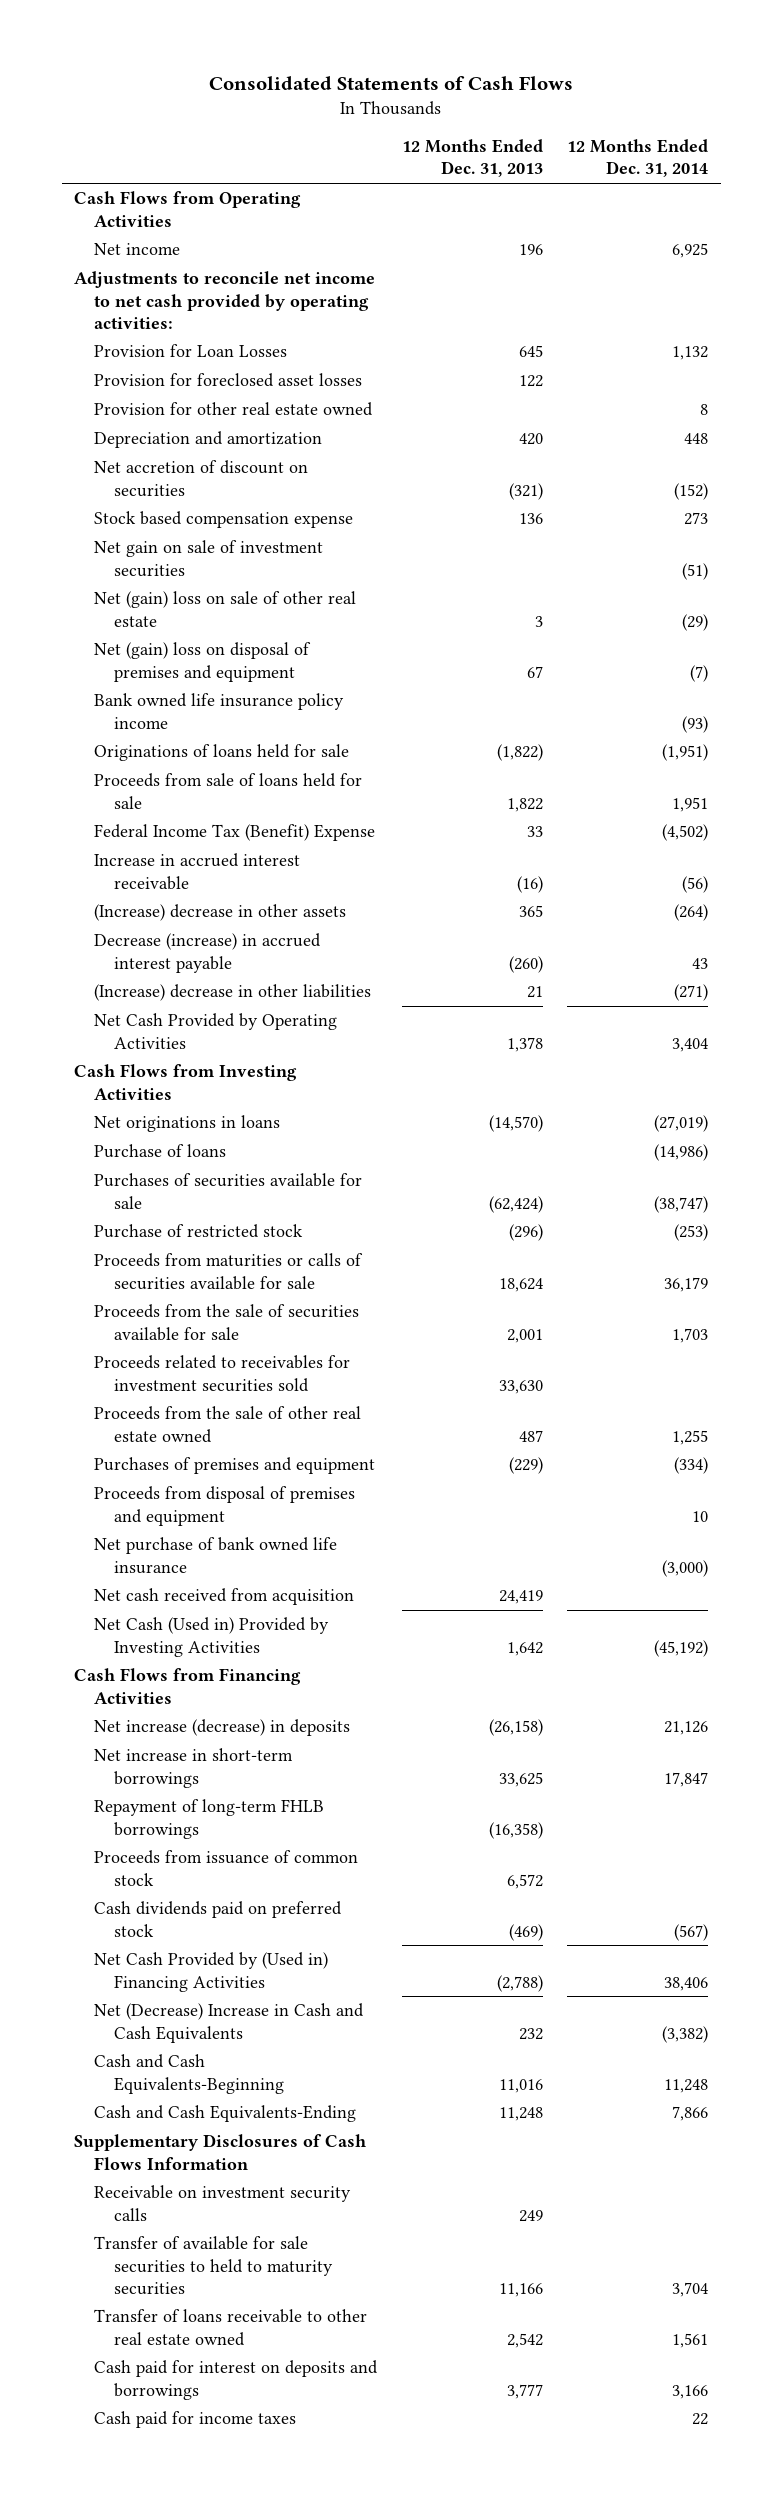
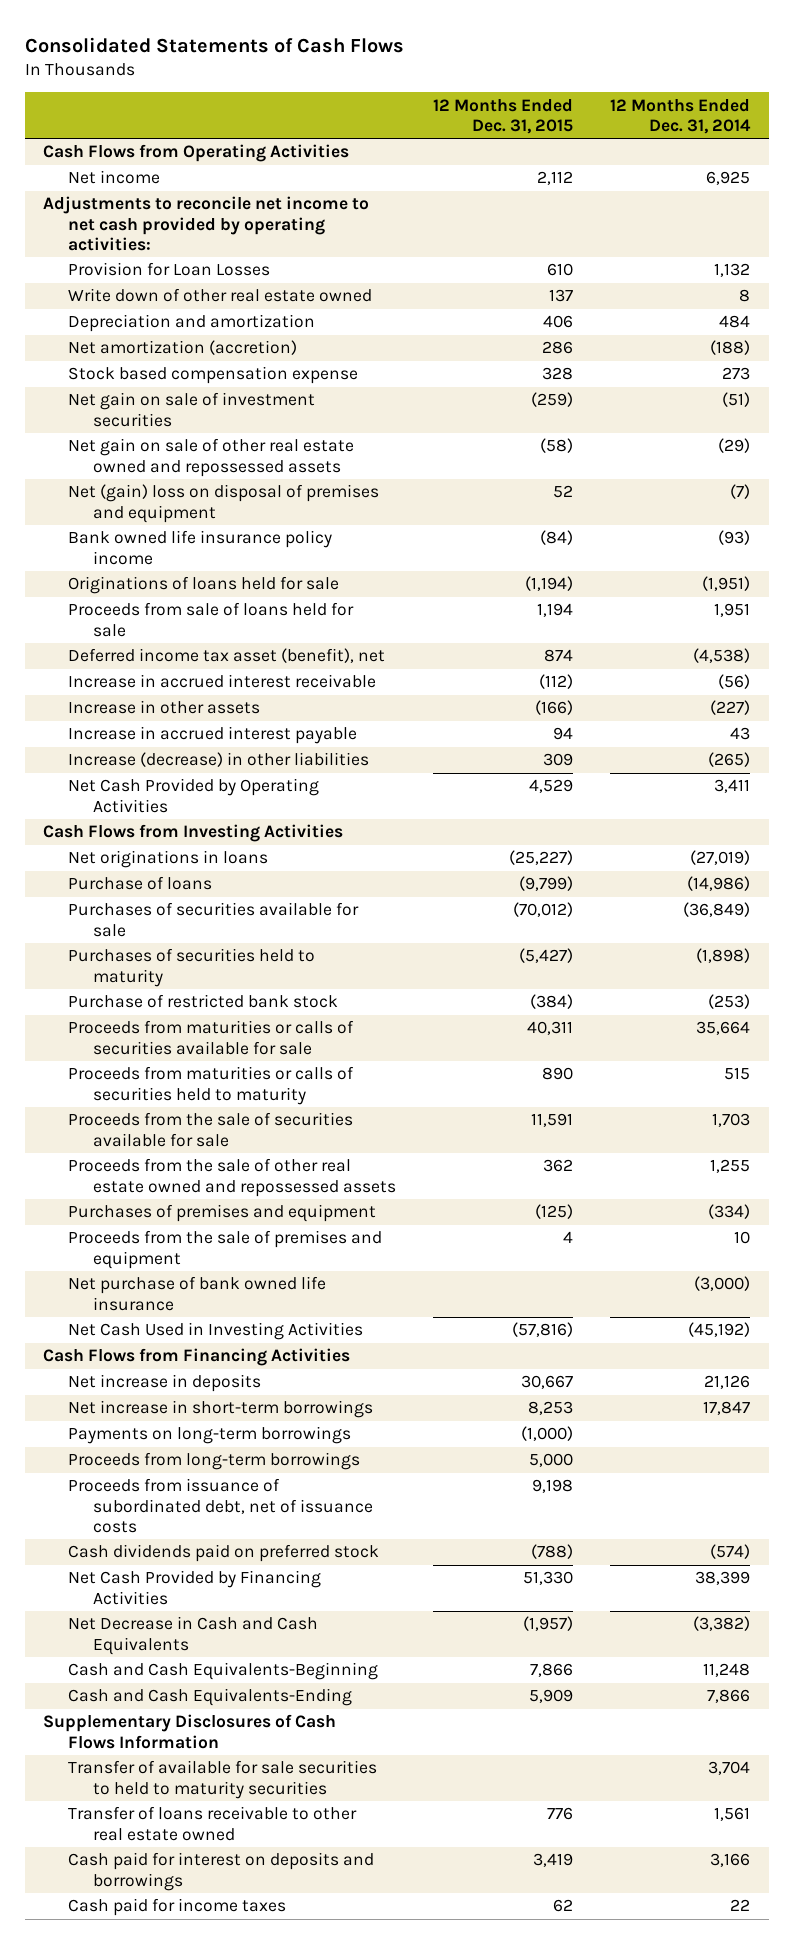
[401,139,543,178] 12 Months Ended Dec. 31, 2013 -> none
none -> [433,98,574,135] 12 Months Ended Dec. 31, 2015
[93,373,362,388] Provision for foreclosed asset losses -> none
[93,402,373,417] Provision for other real estate owned -> none
none -> [68,288,373,303] Write down of other real estate owned
[684,433,709,445] 448 -> [719,315,751,329] 484
[93,460,308,497] Net accretion of discount on securities -> [68,340,298,356] Net amortization (accretion)
[674,482,709,500] (152) -> [710,340,751,356] (188)
[93,591,356,627] Net (gain) loss on sale of other real estate -> [68,438,355,477] Net gain on sale of other real estate owned and repossessed assets
[93,824,375,842] Federal Income Tax (Benefit) Expense -> none
none -> [68,648,386,664] Deferred income tax asset (benefit), net
[93,904,346,922] (Increase) decrease in other assets -> [68,700,261,715] Increase in other assets
[674,904,709,922] (264) -> [710,700,751,716] (227)
[93,933,321,973] Decrease (increase) in accrued interest payable -> [68,726,358,745] Increase in accrued interest payable
[93,984,371,1002] (Increase) decrease in other liabilities -> [68,752,370,768] Increase (decrease) in other liabilities
[674,984,709,1002] (271) -> [708,752,751,768] (265)
[672,1037,709,1052] 3,404 -> [714,779,751,794] 3,411
[654,1195,709,1213] (38,747) -> [683,902,751,918] (36,849)
none -> [68,948,316,987] Purchases of securities held to maturity
[93,1224,303,1239] Purchase of restricted stock -> [68,994,339,1009] Purchase of restricted bank stock
[664,1276,709,1292] 36,179 -> [696,1021,751,1036] 35,664
none -> [68,1066,355,1105] Proceeds from maturities or calls of securities held to maturity
[93,1355,350,1392] Proceeds related to receivables for investment securities sold -> none
[93,1406,361,1443] Proceeds from the sale of other real estate owned -> [68,1158,397,1197] Proceeds from the sale of other real estate owned and repossessed assets
[93,1486,355,1526] Proceeds from disposal of premises and equipment -> [68,1230,383,1269] Proceeds from the sale of premises and equipment
[93,1588,354,1606] Net cash received from acquisition -> none
[93,1617,329,1657] Net Cash (Used in) Provided by Investing Activities -> [68,1322,364,1341] Net Cash Used in Investing Activities
[93,1719,350,1737] Net increase (decrease) in deposits -> [68,1374,262,1393] Net increase in deposits
[93,1799,324,1839] Repayment of long-term FHLB borrowings -> none
[93,1850,358,1886] Proceeds from issuance of common stock -> none
none -> [68,1426,352,1445] Payments on long-term borrowings
none -> [68,1452,361,1471] Proceeds from long-term borrowings
none -> [68,1478,374,1534] Proceeds from issuance of subordinated debt, net of issuance costs
[674,1923,709,1941] (567) -> [710,1544,751,1560] (574)
[93,1952,328,1992] Net Cash Provided by (Used in) Financing Activities -> [68,1570,322,1605] Net Cash Provided by Financing Activities
[664,1976,709,1991] 38,406 -> [695,1571,751,1586] 38,399
[93,2003,364,2043] Net (Decrease) Increase in Cash and Cash Equivalents -> [68,1616,319,1655] Net Decrease in Cash and Cash Equivalents
[93,2185,351,2221] Receivable on investment security calls -> none

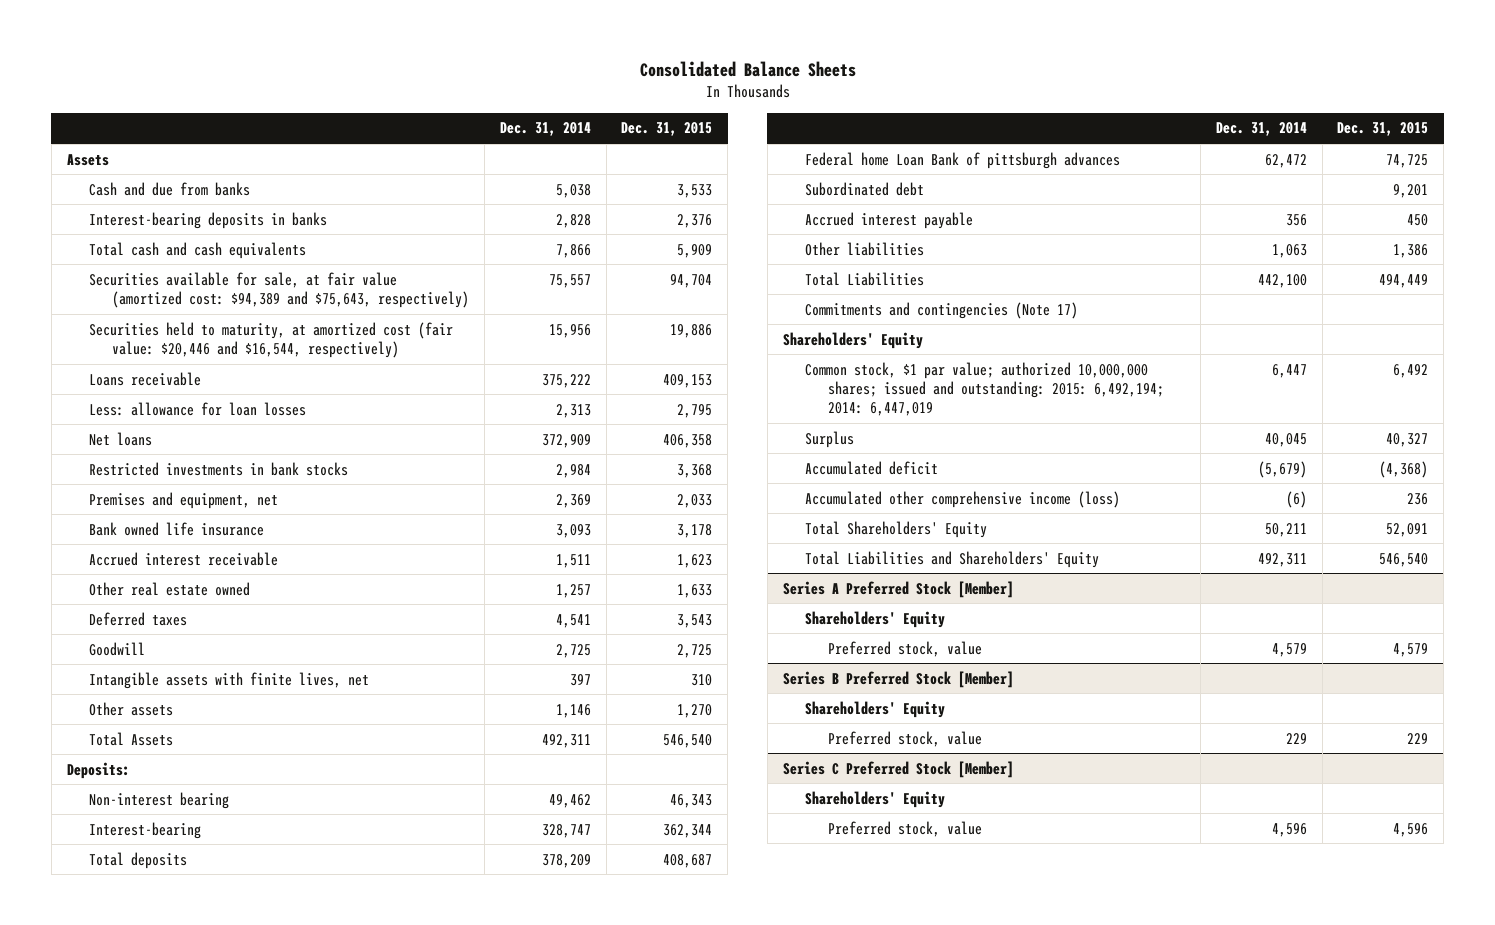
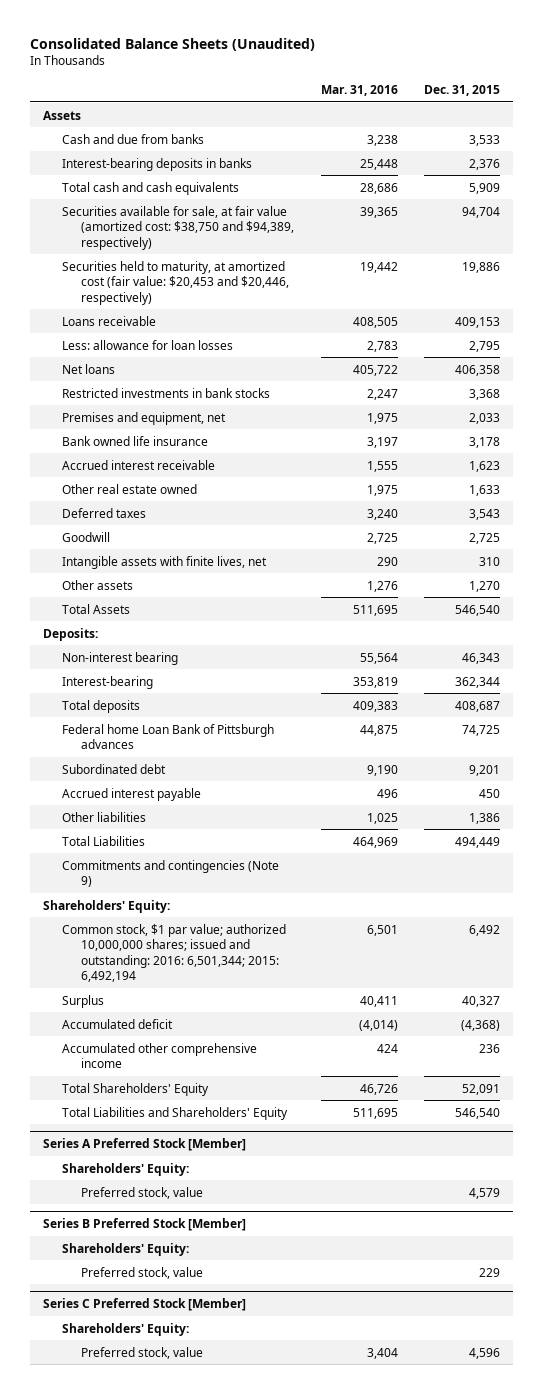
[639,60,856,77] Consolidated Balance Sheets -> [29,37,315,51] Consolidated Balance Sheets (Unaudited)
[499,122,591,137] Dec. 31, 2014 -> none
none -> [320,85,398,97] Mar. 31, 2016
[89,271,469,308] Securities available for sale, at fair value (amortized cost: $94,389 and $75,643, respectively) -> [62,205,295,250] Securities available for sale, at fair value (amortized cost: $38,750 and $94,389, respectively)
[89,321,454,358] Securities held to maturity, at amortized cost (fair value: $20,446 and $16,544, respectively) -> [62,260,290,305] Securities held to maturity, at amortized cost (fair value: $20,453 and $20,446, respectively)
[805,151,1121,169] Federal home Loan Bank of pittsburgh advances -> [62,723,275,750] Federal home Loan Bank of Pittsburgh advances
[805,301,1079,319] Commitments and contingencies (Note 17) -> [62,859,280,888] Commitments and contingencies (Note 9)
[782,331,923,349] Shareholders' Equity -> [42,899,170,913] Shareholders' Equity:
[805,361,1164,417] Common stock, $1 par value; authorized 10,000,000 shares; issued and outstanding: 2015: 6,492,194; 2014: 6,447,019 -> [62,923,287,983] Common stock, $1 par value; authorized 10,000,000 shares; issued and outstanding: 2016: 6,501,344; 2015: 6,492,194
[805,490,1121,508] Accumulated other comprehensive income (loss) -> [62,1042,258,1069] Accumulated other comprehensive income
[805,610,946,628] Shareholders' Equity -> [62,1162,190,1176] Shareholders' Equity:
[805,700,946,718] Shareholders' Equity -> [62,1242,190,1256] Shareholders' Equity:
[805,790,946,808] Shareholders' Equity -> [62,1322,190,1336] Shareholders' Equity:

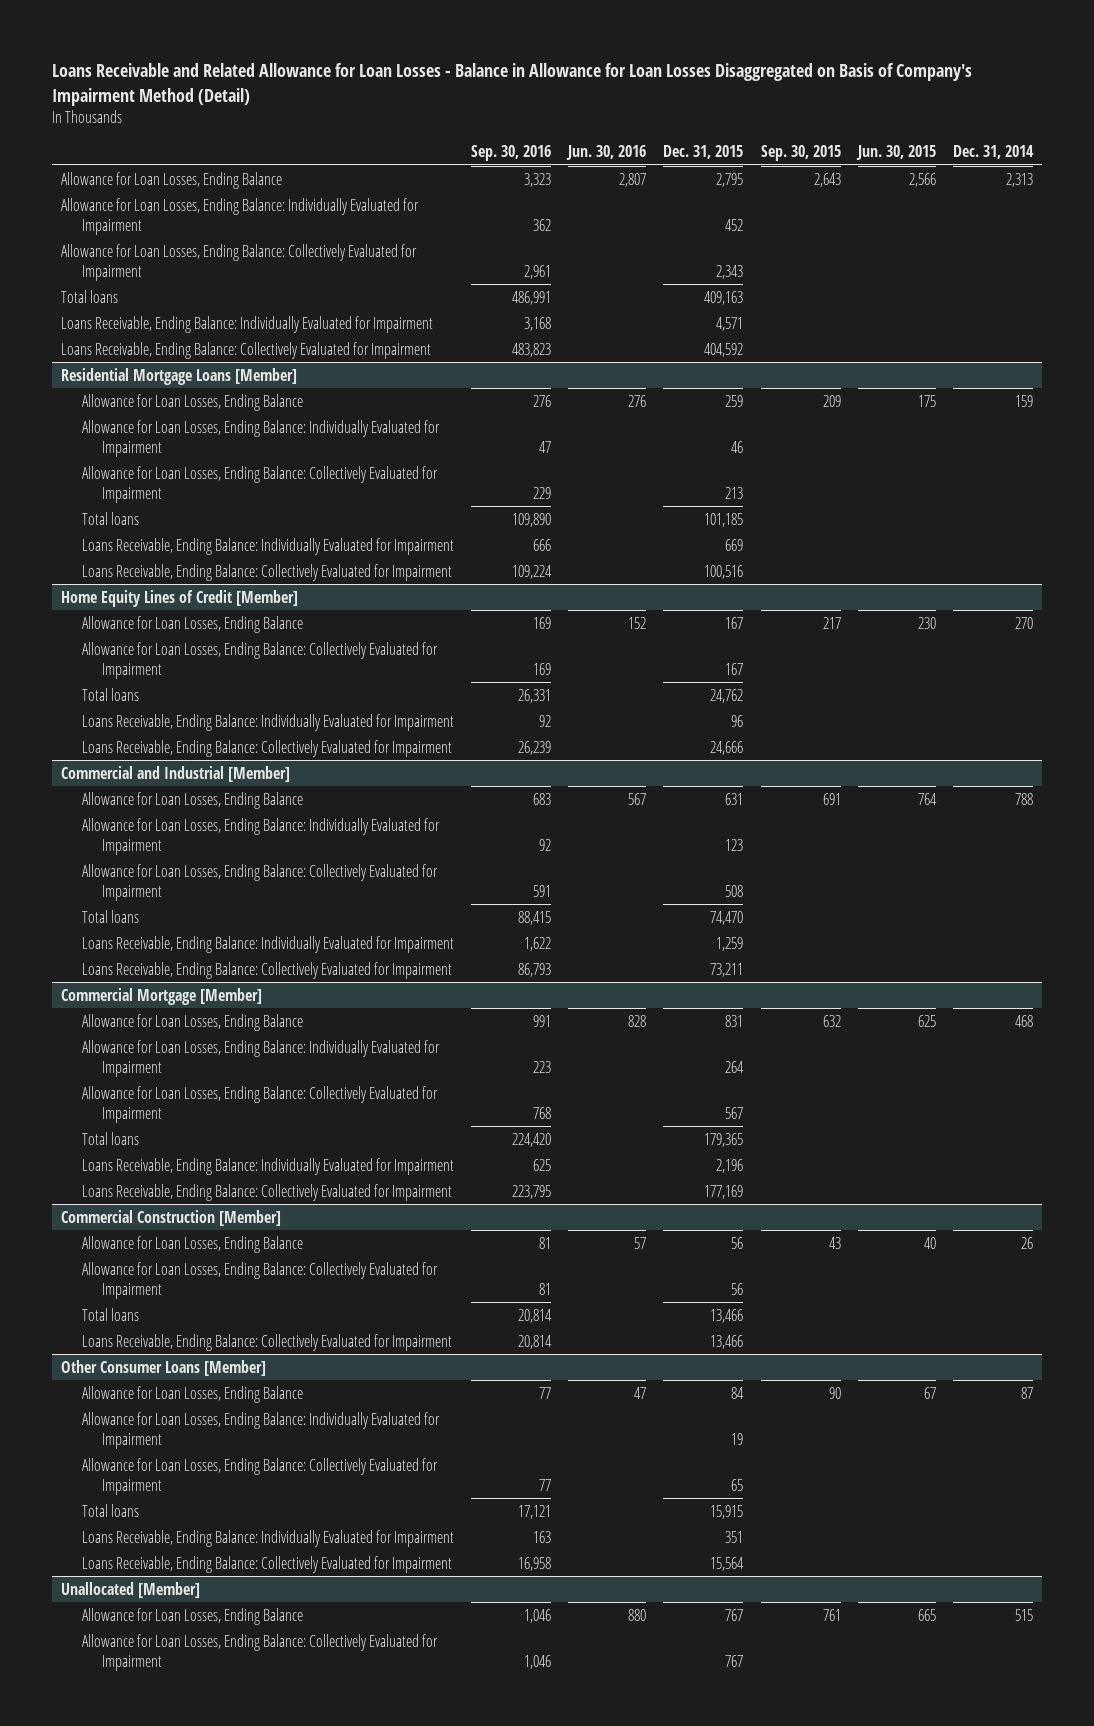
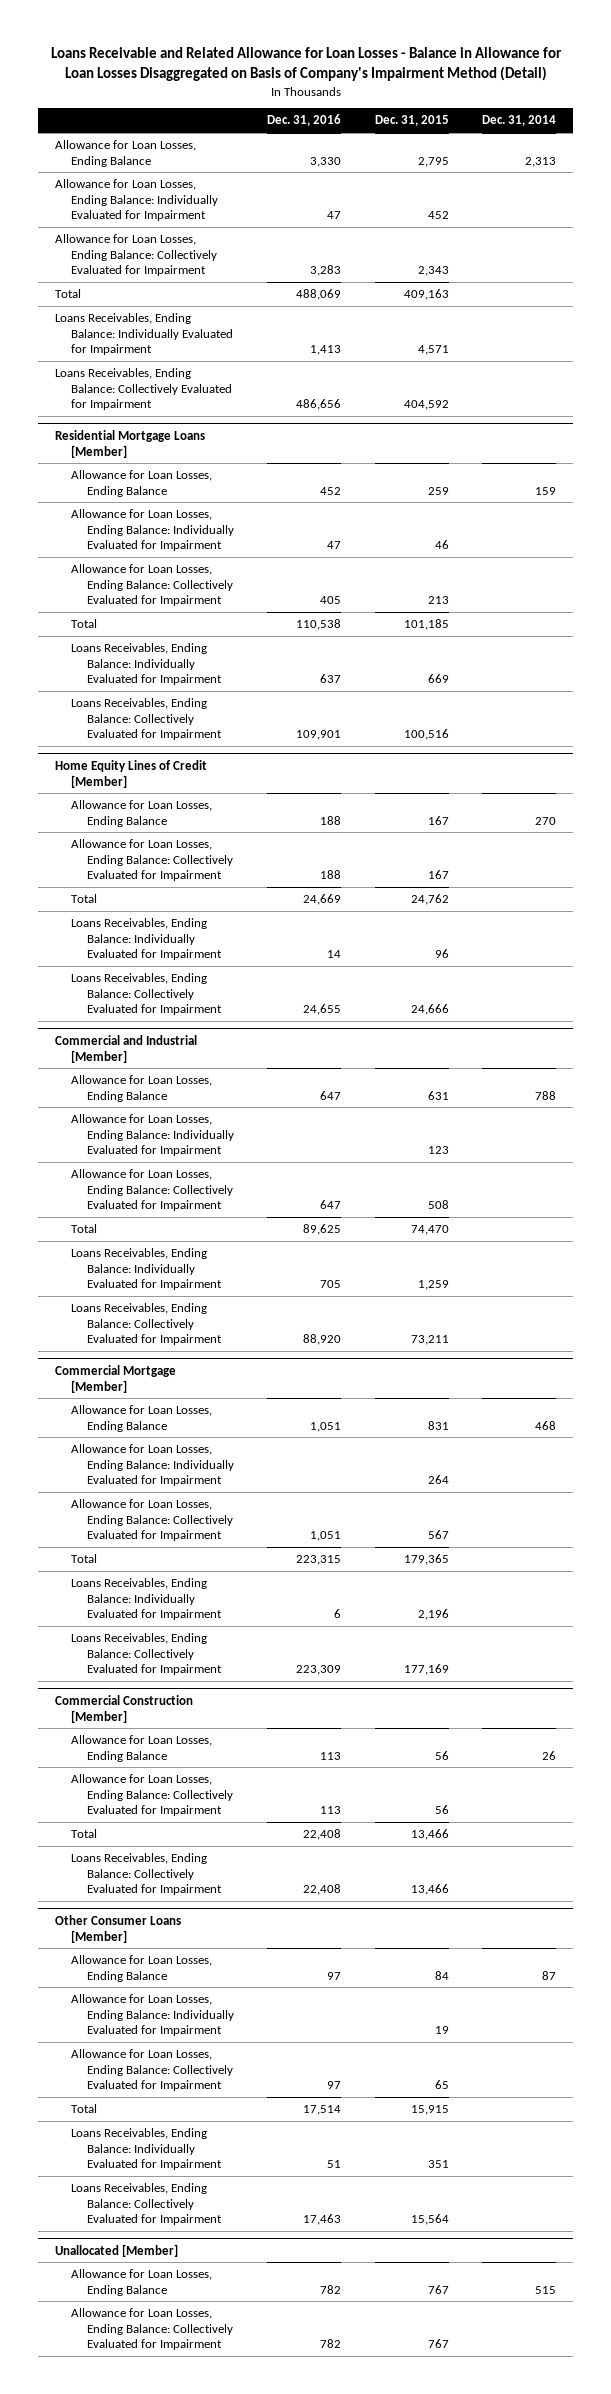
[470,145,551,162] Sep. 30, 2016 -> none
[566,145,647,161] Jun. 30, 2016 -> none
[760,145,841,162] Sep. 30, 2015 -> none
[855,145,936,161] Jun. 30, 2015 -> none
none -> [267,114,342,127] Dec. 31, 2016
[61,289,119,303] Total loans -> [54,289,81,299] Total
[61,315,434,333] Loans Receivable, Ending Balance: Individually Evaluated for Impairment -> [54,313,233,356] Loans Receivables, Ending Balance: Individually Evaluated for Impairment
[61,341,432,359] Loans Receivable, Ending Balance: Collectively Evaluated for Impairment -> [54,368,232,411] Loans Receivables, Ending Balance: Collectively Evaluated for Impairment
[81,511,139,525] Total loans -> [70,619,97,629] Total
[81,537,454,555] Loans Receivable, Ending Balance: Individually Evaluated for Impairment -> [70,643,222,686] Loans Receivables, Ending Balance: Individually Evaluated for Impairment
[81,563,452,581] Loans Receivable, Ending Balance: Collectively Evaluated for Impairment -> [70,698,222,741] Loans Receivables, Ending Balance: Collectively Evaluated for Impairment
[81,687,139,701] Total loans -> [70,894,97,904] Total
[81,713,454,731] Loans Receivable, Ending Balance: Individually Evaluated for Impairment -> [70,918,222,961] Loans Receivables, Ending Balance: Individually Evaluated for Impairment
[81,739,452,757] Loans Receivable, Ending Balance: Collectively Evaluated for Impairment -> [70,973,222,1016] Loans Receivables, Ending Balance: Collectively Evaluated for Impairment
[81,909,139,923] Total loans -> [70,1224,97,1234] Total
[81,935,454,953] Loans Receivable, Ending Balance: Individually Evaluated for Impairment -> [70,1248,222,1291] Loans Receivables, Ending Balance: Individually Evaluated for Impairment
[81,961,452,979] Loans Receivable, Ending Balance: Collectively Evaluated for Impairment -> [70,1303,222,1346] Loans Receivables, Ending Balance: Collectively Evaluated for Impairment
[81,1131,139,1145] Total loans -> [70,1554,97,1564] Total
[81,1157,454,1175] Loans Receivable, Ending Balance: Individually Evaluated for Impairment -> [70,1578,222,1621] Loans Receivables, Ending Balance: Individually Evaluated for Impairment
[81,1183,452,1201] Loans Receivable, Ending Balance: Collectively Evaluated for Impairment -> [70,1633,222,1676] Loans Receivables, Ending Balance: Collectively Evaluated for Impairment
[81,1307,139,1321] Total loans -> [70,1829,97,1839] Total
[81,1333,452,1351] Loans Receivable, Ending Balance: Collectively Evaluated for Impairment -> [70,1853,222,1896] Loans Receivables, Ending Balance: Collectively Evaluated for Impairment
[81,1503,139,1517] Total loans -> [70,2104,97,2114] Total
[81,1529,454,1547] Loans Receivable, Ending Balance: Individually Evaluated for Impairment -> [70,2128,222,2171] Loans Receivables, Ending Balance: Individually Evaluated for Impairment
[81,1555,452,1573] Loans Receivable, Ending Balance: Collectively Evaluated for Impairment -> [70,2183,222,2226] Loans Receivables, Ending Balance: Collectively Evaluated for Impairment

